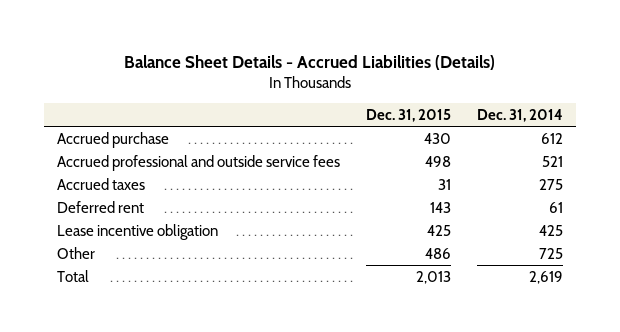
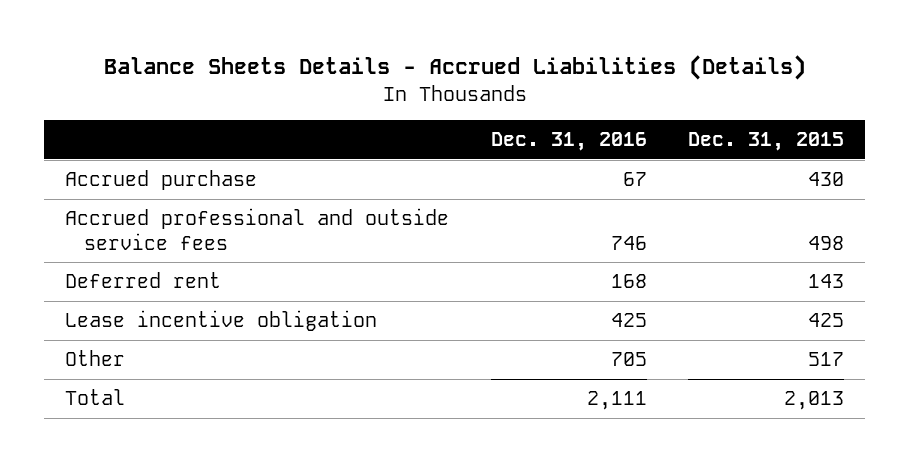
[124,54,496,70] Balance Sheet Details - Accrued Liabilities (Details) -> [103,55,806,81] Balance Sheets Details - Accrued Liabilities (Details)
[477,108,564,122] Dec. 31, 2014 -> none
none -> [490,132,647,152] Dec. 31, 2016
[57,177,146,190] Accrued taxes -> none
[425,247,452,259] 486 -> [808,352,845,367] 517

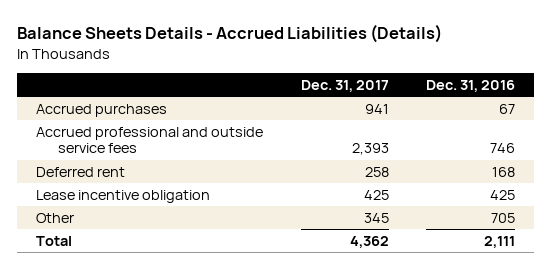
[688,132,845,152] Dec. 31, 2015 -> none
none -> [300,79,389,92] Dec. 31, 2017
[65,170,258,191] Accrued purchase -> [36,103,168,117] Accrued purchases

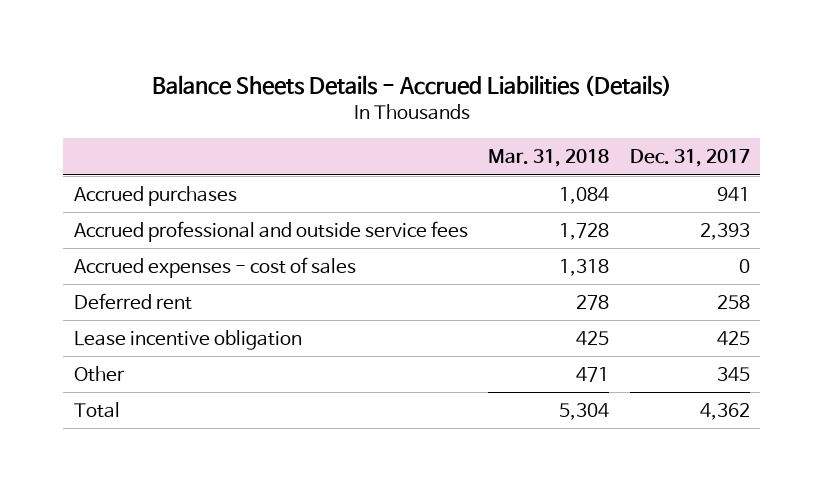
[426,79,516,92] Dec. 31, 2016 -> none
none -> [488,149,610,168] Mar. 31, 2018
none -> [73,257,356,279] Accrued expenses - cost of sales

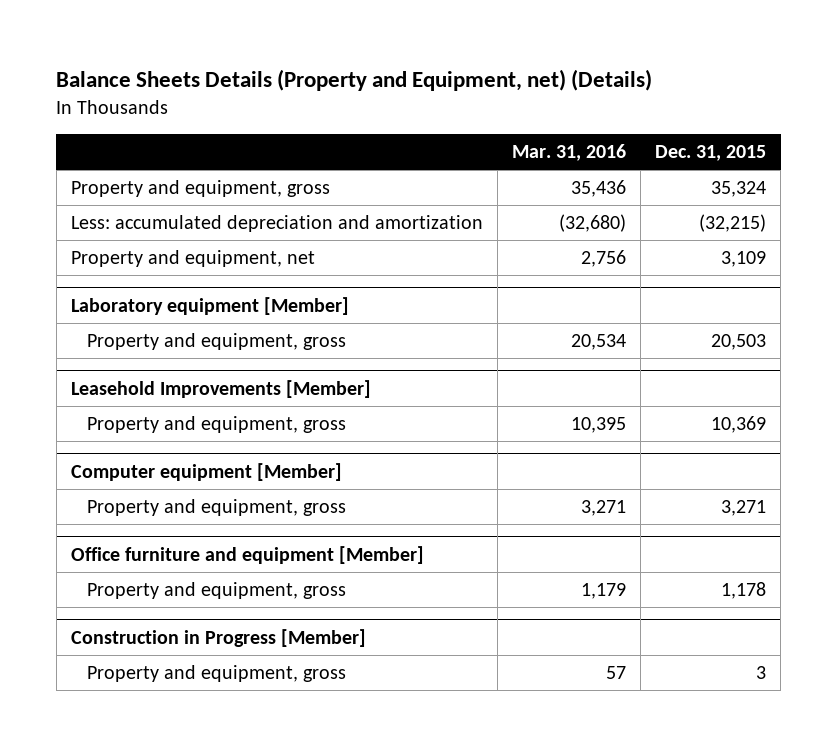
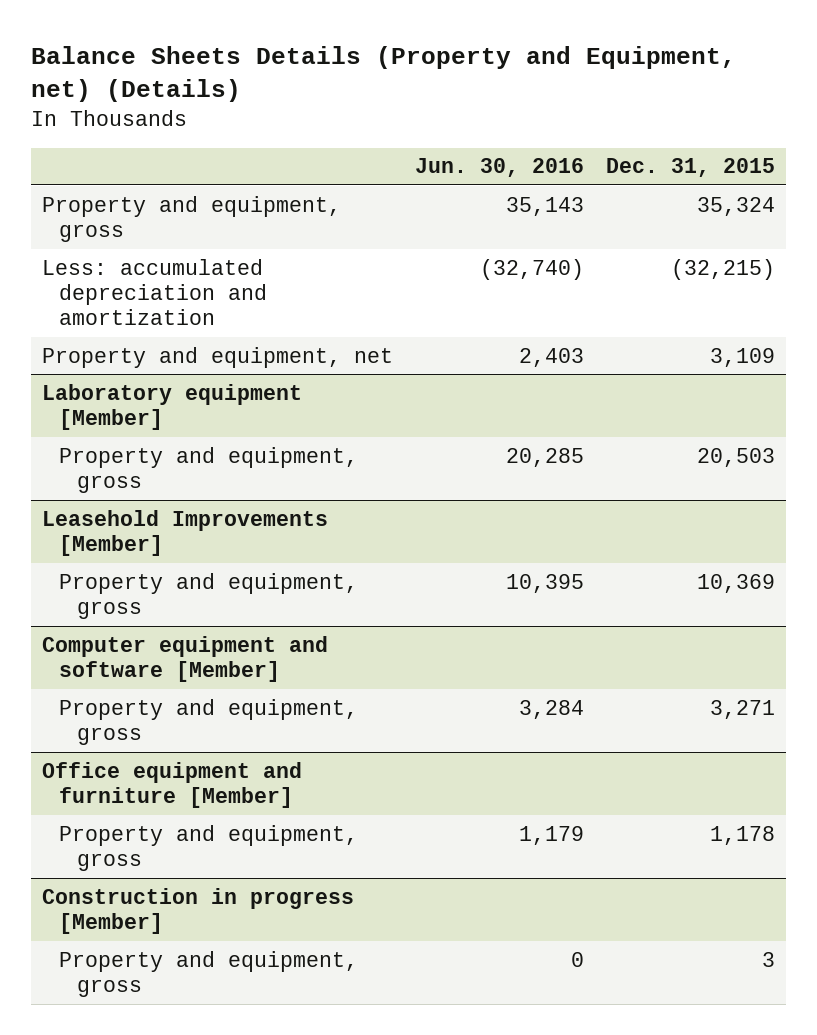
[511,144,626,162] Mar. 31, 2016 -> none
none -> [414,158,584,178] Jun. 30, 2016
[70,462,342,481] Computer equipment [Member] -> [41,635,328,683] Computer equipment and software [Member]
[70,545,424,564] Office furniture and equipment [Member] -> [41,761,302,809] Office equipment and furniture [Member]
[70,628,366,647] Construction in Progress [Member] -> [41,887,354,935] Construction in progress [Member]

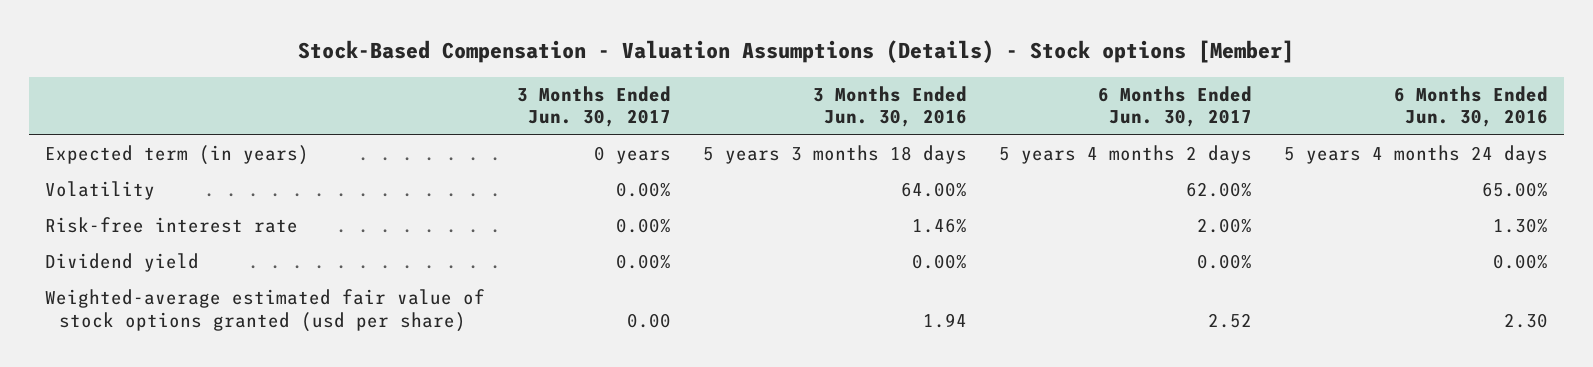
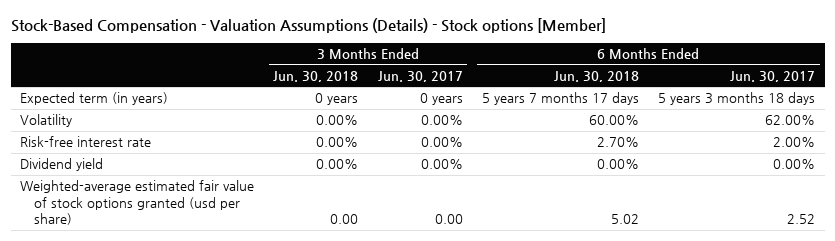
[812,86,967,128] 3 Months Ended Jun. 30, 2016 -> none
[1393,86,1548,128] 6 Months Ended Jun. 30, 2016 -> none
none -> [273,70,359,82] Jun. 30, 2018
none -> [553,70,639,82] Jun. 30, 2018
[998,145,1252,165] 5 years 4 months 2 days -> [657,92,815,106] 5 years 3 months 18 days

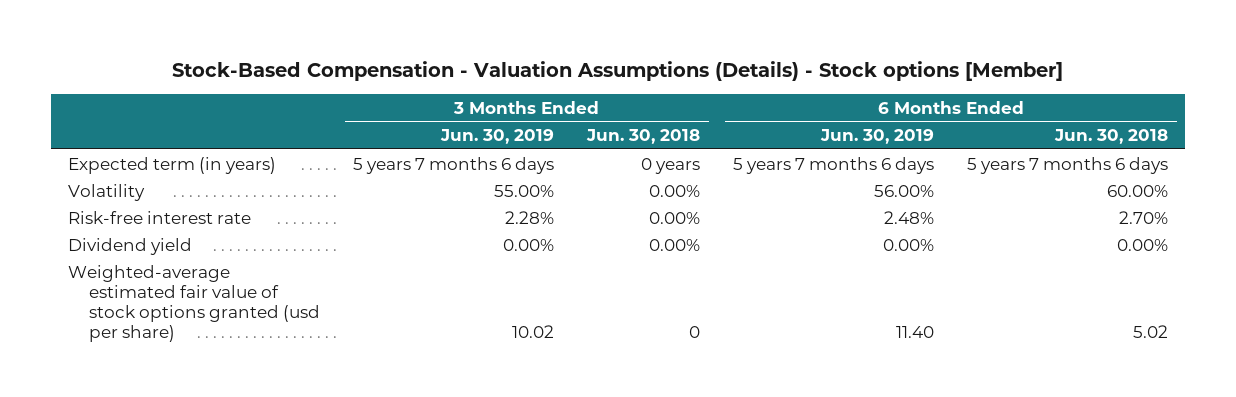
[377,70,463,82] Jun. 30, 2017 -> none
[729,70,815,82] Jun. 30, 2017 -> none
none -> [440,129,555,145] Jun. 30, 2019
none -> [820,129,935,145] Jun. 30, 2019
[481,92,639,106] 5 years 7 months 17 days -> [967,156,1169,174] 5 years 7 months 6 days
[330,214,359,225] 0.00 -> [689,326,701,339] 0

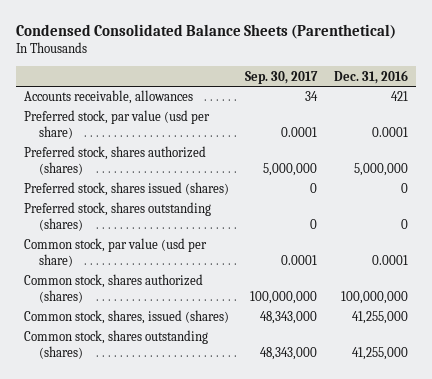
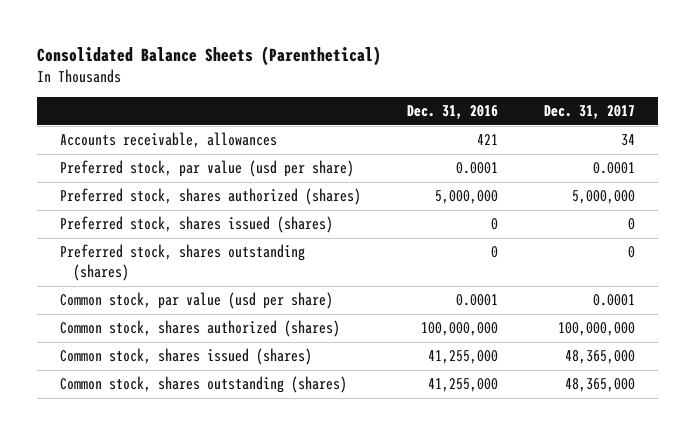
[15,23,396,39] Condensed Consolidated Balance Sheets (Parenthetical) -> [37,45,382,66] Consolidated Balance Sheets (Parenthetical)
[245,70,319,84] Sep. 30, 2017 -> none
none -> [543,105,635,120] Dec. 31, 2017
[23,310,229,325] Common stock, shares, issued (shares) -> [60,348,313,366] Common stock, shares issued (shares)

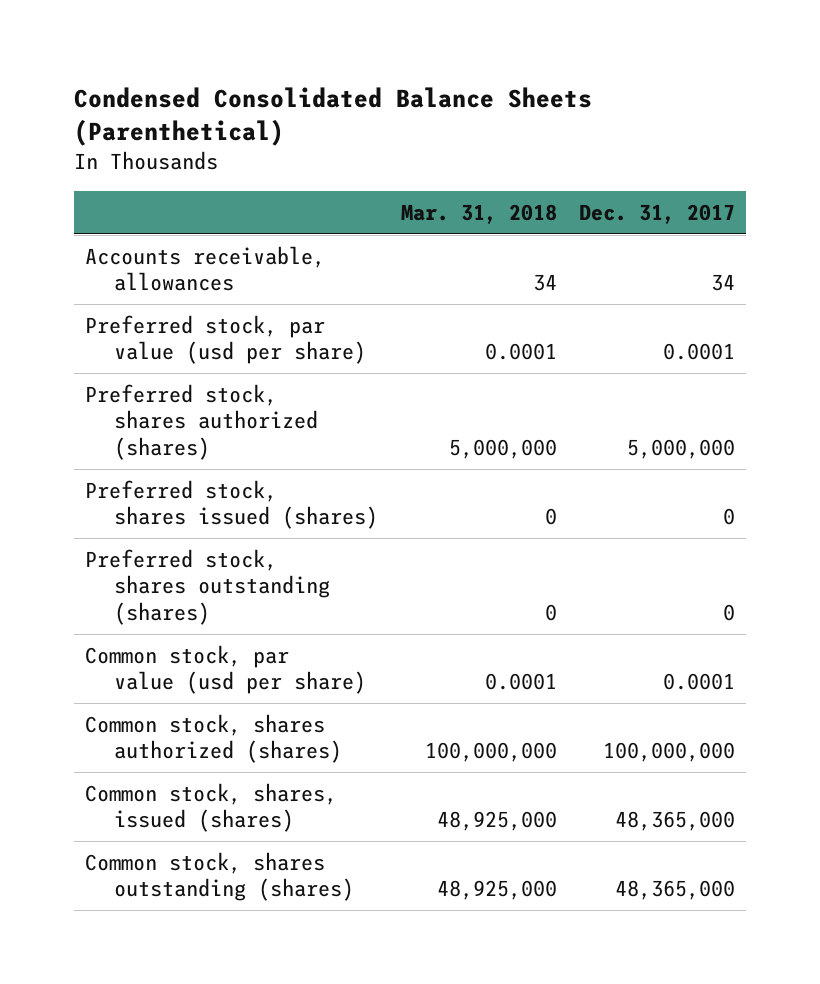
[37,45,382,66] Consolidated Balance Sheets (Parenthetical) -> [74,87,593,147] Condensed Consolidated Balance Sheets (Parenthetical)
[406,105,498,120] Dec. 31, 2016 -> none
none -> [400,203,557,224] Mar. 31, 2018
[60,348,313,366] Common stock, shares issued (shares) -> [85,782,338,833] Common stock, shares, issued (shares)

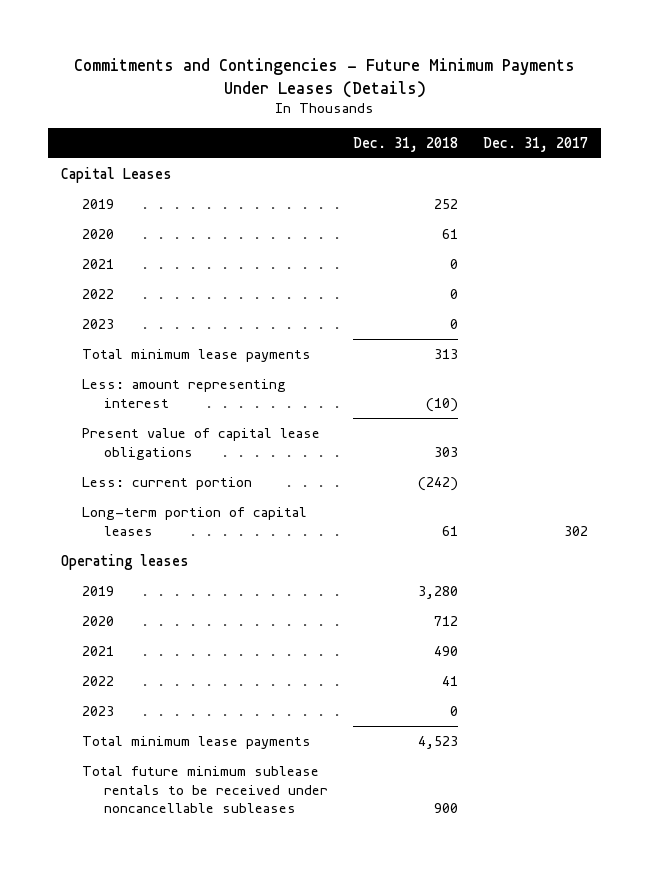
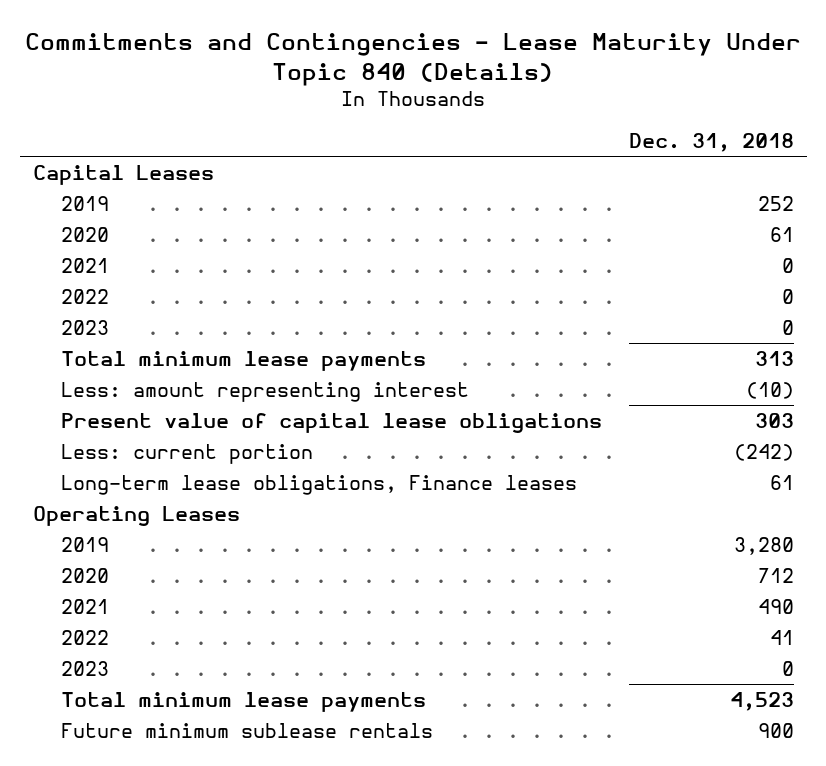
[73,57,575,98] Commitments and Contingencies - Future Minimum Payments Under Leases (Details) -> [25,32,802,86] Commitments and Contingencies - Lease Maturity Under Topic 840 (Details)
[483,136,589,152] Dec. 31, 2017 -> none
[82,507,308,536] Long-term portion of capital leases -> [61,474,578,495] Long-term lease obligations, Finance leases
[60,554,189,571] Operating leases -> [32,505,240,526] Operating Leases
[82,766,328,814] Total future minimum sublease rentals to be received under noncancellable subleases -> none
none -> [61,722,434,738] Future minimum sublease rentals

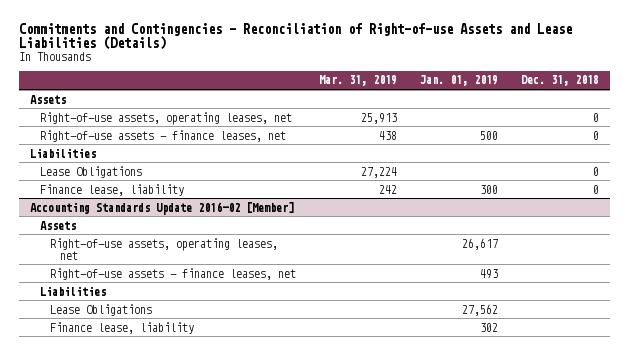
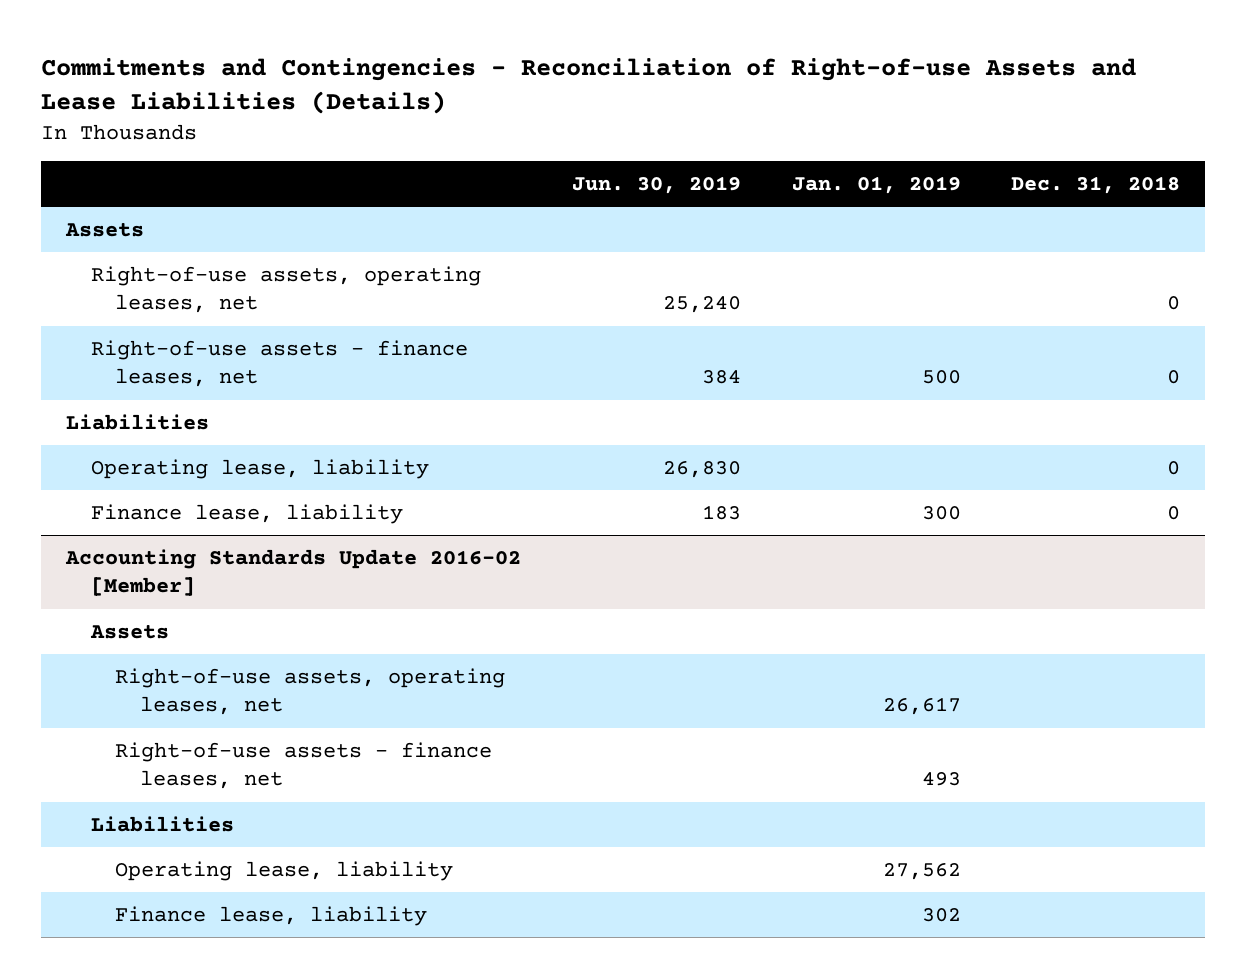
[318,75,397,87] Mar. 31, 2019 -> none
none -> [571,176,741,195] Jun. 30, 2019
[40,165,143,178] Lease Obligations -> [90,458,429,479] Operating lease, liability
[49,303,152,316] Lease Obligations -> [115,860,454,881] Operating lease, liability

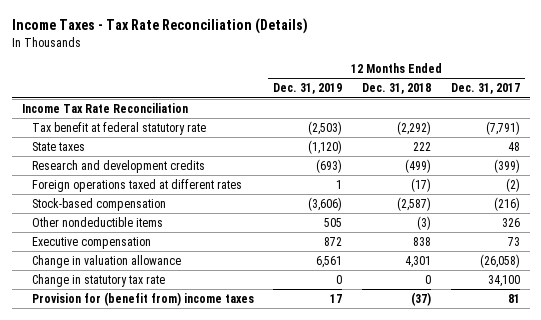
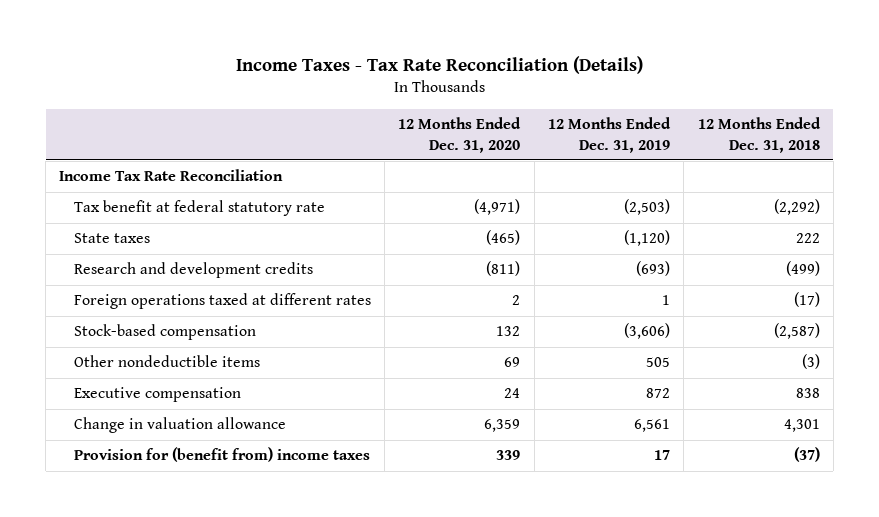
[450,83,520,95] Dec. 31, 2017 -> none
none -> [398,117,522,153] 12 Months Ended Dec. 31, 2020
[31,274,165,288] Change in statutory tax rate -> none

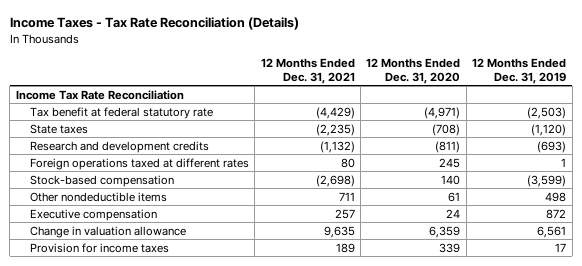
[697,117,821,153] 12 Months Ended Dec. 31, 2018 -> none
none -> [260,57,355,84] 12 Months Ended Dec. 31, 2021
[486,230,521,246] (465) -> [432,123,461,136] (708)
[512,295,521,306] 2 -> [439,157,461,168] 245
[496,326,521,337] 132 -> [441,174,461,185] 140
[623,323,670,340] (3,606) -> [527,174,567,187] (3,599)
[504,357,521,368] 69 -> [448,191,461,202] 61
[645,357,670,368] 505 -> [545,191,567,202] 498
[73,447,370,463] Provision for (benefit from) income taxes -> [29,242,169,253] Provision for income taxes

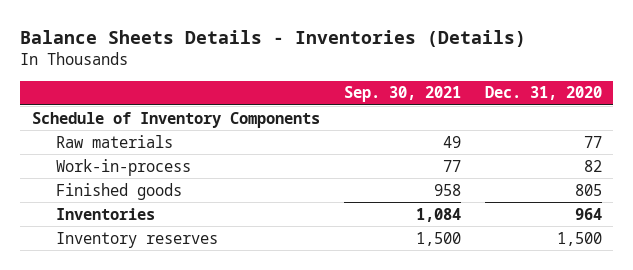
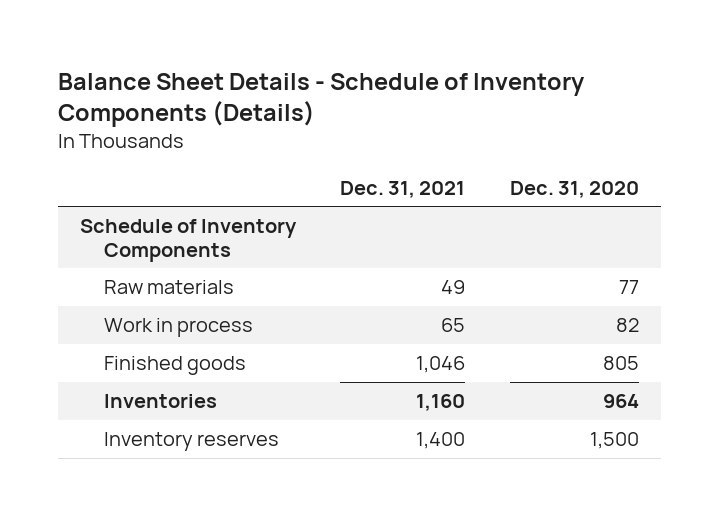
[19,29,526,47] Balance Sheets Details - Inventories (Details) -> [58,72,586,128] Balance Sheet Details - Schedule of Inventory Components (Details)
[343,86,461,103] Sep. 30, 2021 -> none
none -> [340,180,466,198] Dec. 31, 2021
[56,158,192,176] Work-in-process -> [104,318,254,338] Work in process

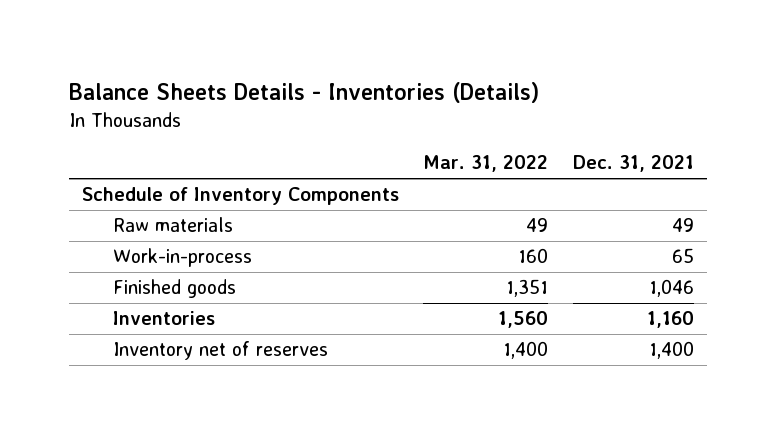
[58,72,586,128] Balance Sheet Details - Schedule of Inventory Components (Details) -> [69,82,540,104] Balance Sheets Details - Inventories (Details)
[509,180,639,198] Dec. 31, 2020 -> none
none -> [423,155,549,173] Mar. 31, 2022
[104,318,254,338] Work in process -> [113,248,253,268] Work-in-process
[104,432,280,452] Inventory reserves -> [113,341,329,361] Inventory net of reserves

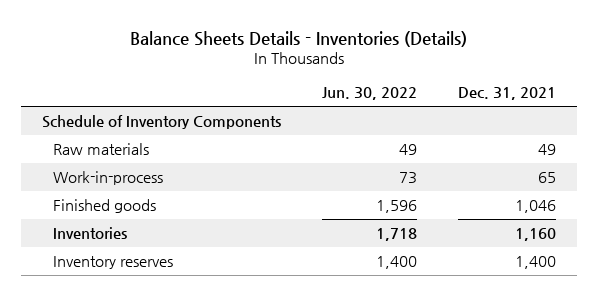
[423,155,549,173] Mar. 31, 2022 -> none
none -> [321,87,417,101] Jun. 30, 2022
[113,341,329,361] Inventory net of reserves -> [52,256,173,270] Inventory reserves

